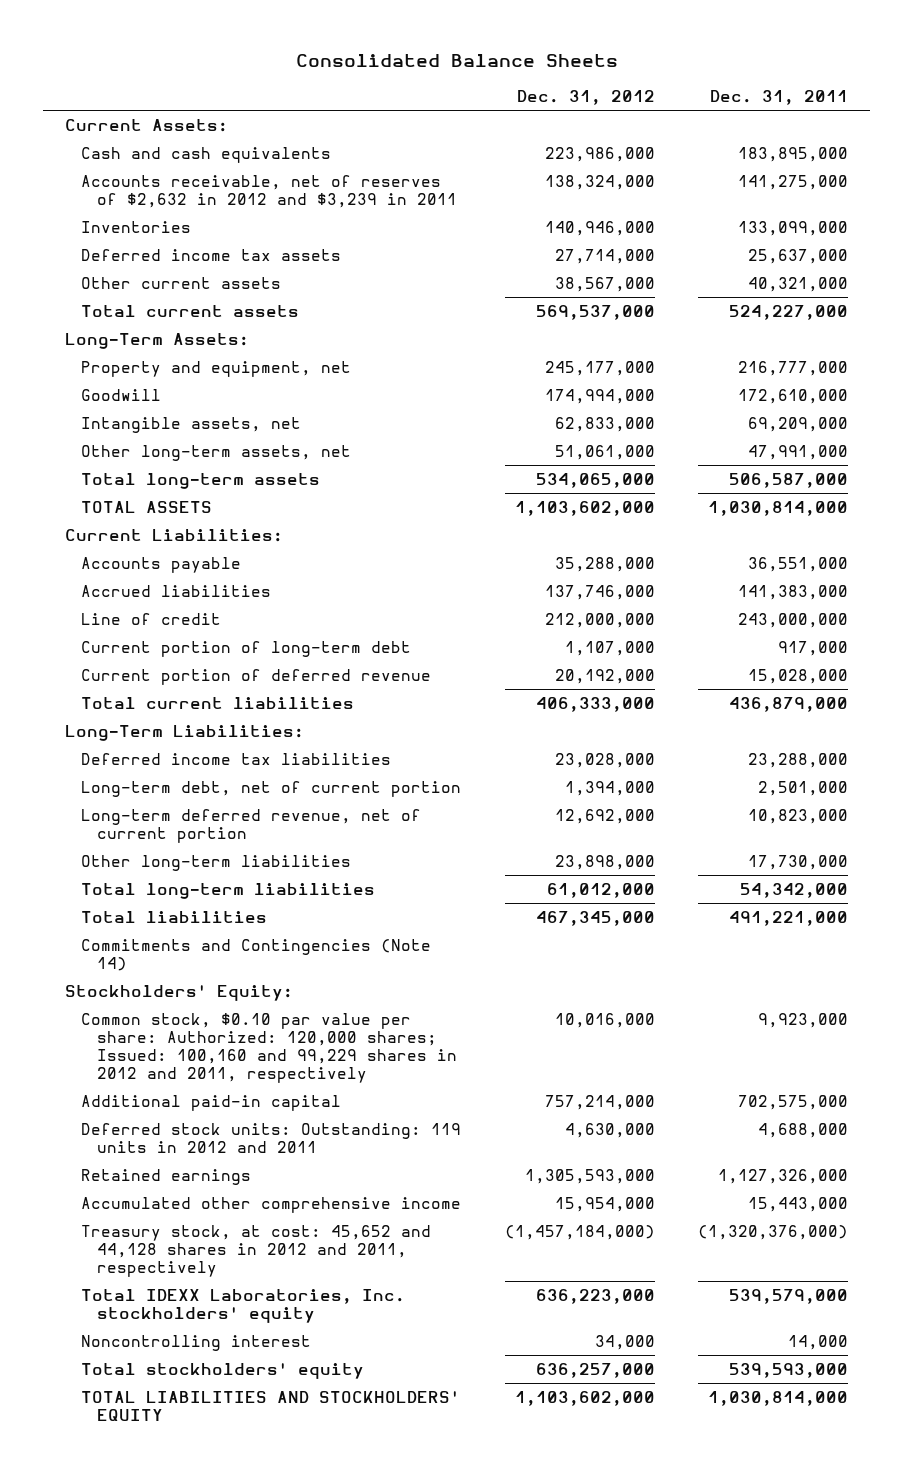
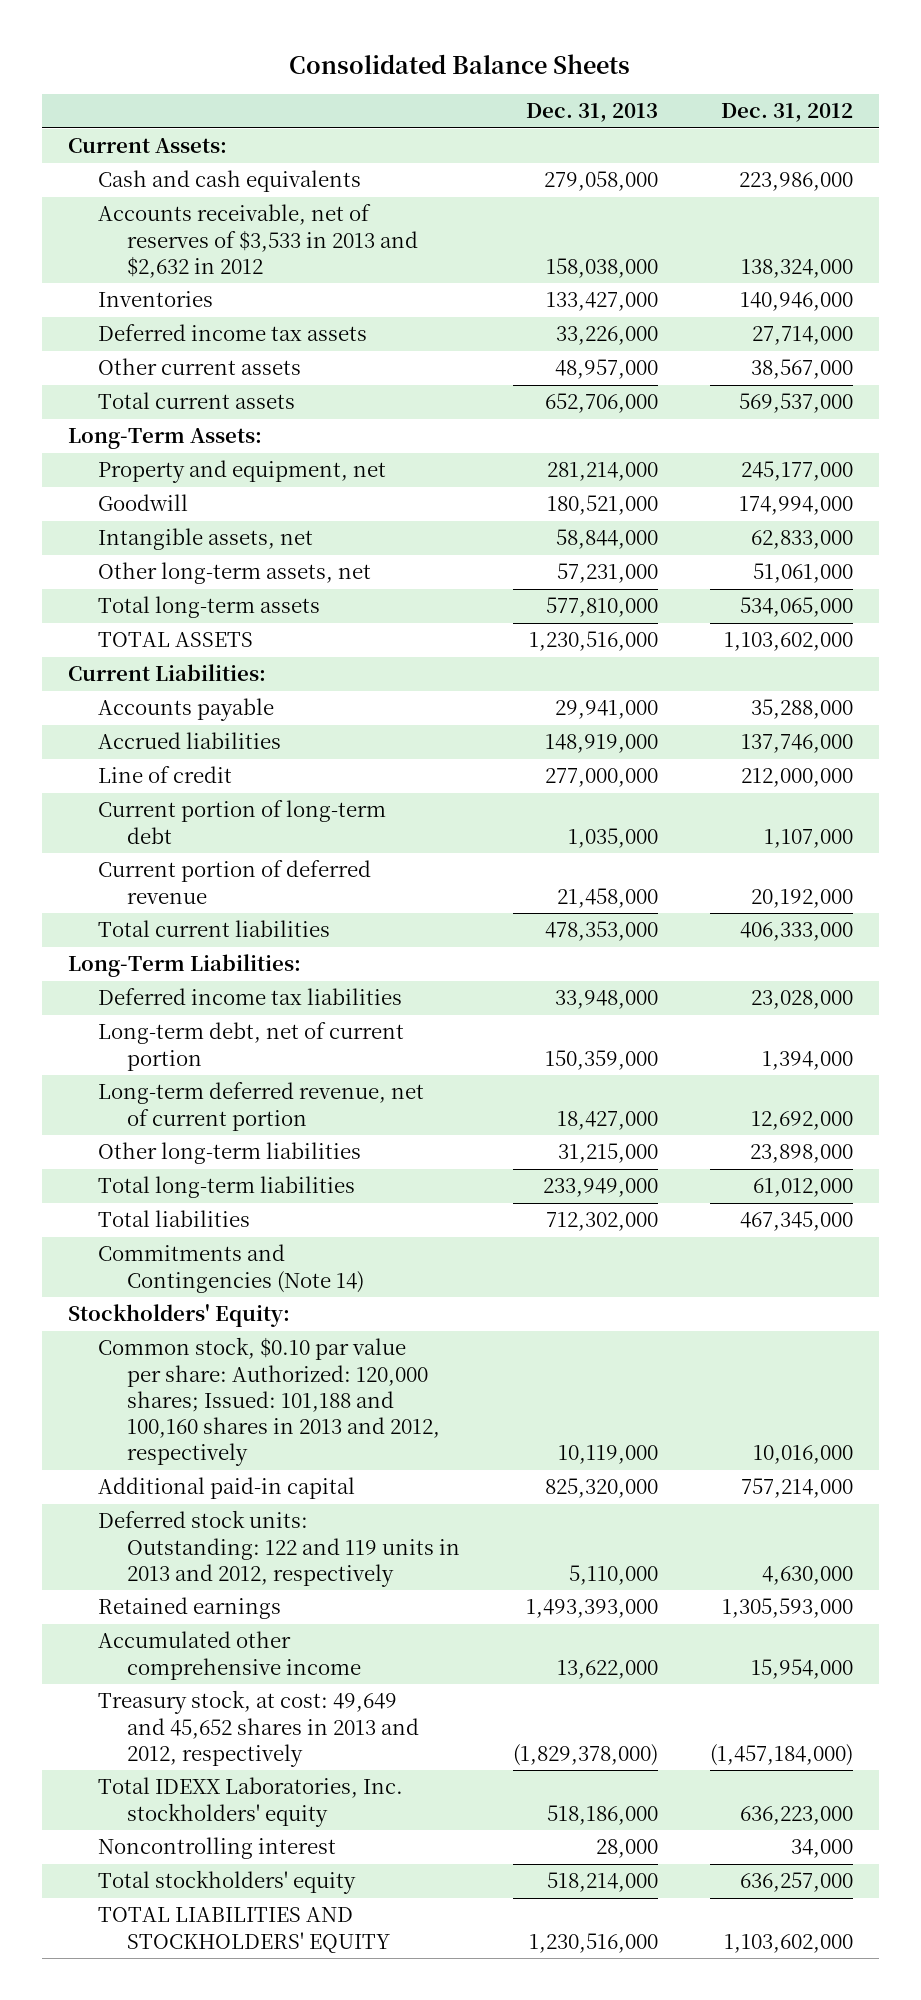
[710,90,849,106] Dec. 31, 2011 -> none
none -> [525,103,658,123] Dec. 31, 2013
[81,174,458,208] Accounts receivable, net of reserves of $2,632 in 2012 and $3,239 in 2011 -> [97,204,419,278] Accounts receivable, net of reserves of $3,533 in 2013 and $2,632 in 2012
[81,1012,458,1084] Common stock, $0.10 par value per share: Authorized: 120,000 shares; Issued: 100,160 and 99,229 shares in 2012 and 2011, respectively -> [97,1337,441,1466] Common stock, $0.10 par value per share: Authorized: 120,000 shares; Issued: 101,188 and 100,160 shares in 2013 and 2012, respectively
[81,1122,462,1153] Deferred stock units: Outstanding: 119 units in 2012 and 2011 -> [97,1510,461,1587] Deferred stock units: Outstanding: 122 and 119 units in 2013 and 2012, respectively
[81,1224,432,1278] Treasury stock, at cost: 45,652 and 44,128 shares in 2012 and 2011, respectively -> [97,1690,420,1767] Treasury stock, at cost: 49,649 and 45,652 shares in 2013 and 2012, respectively

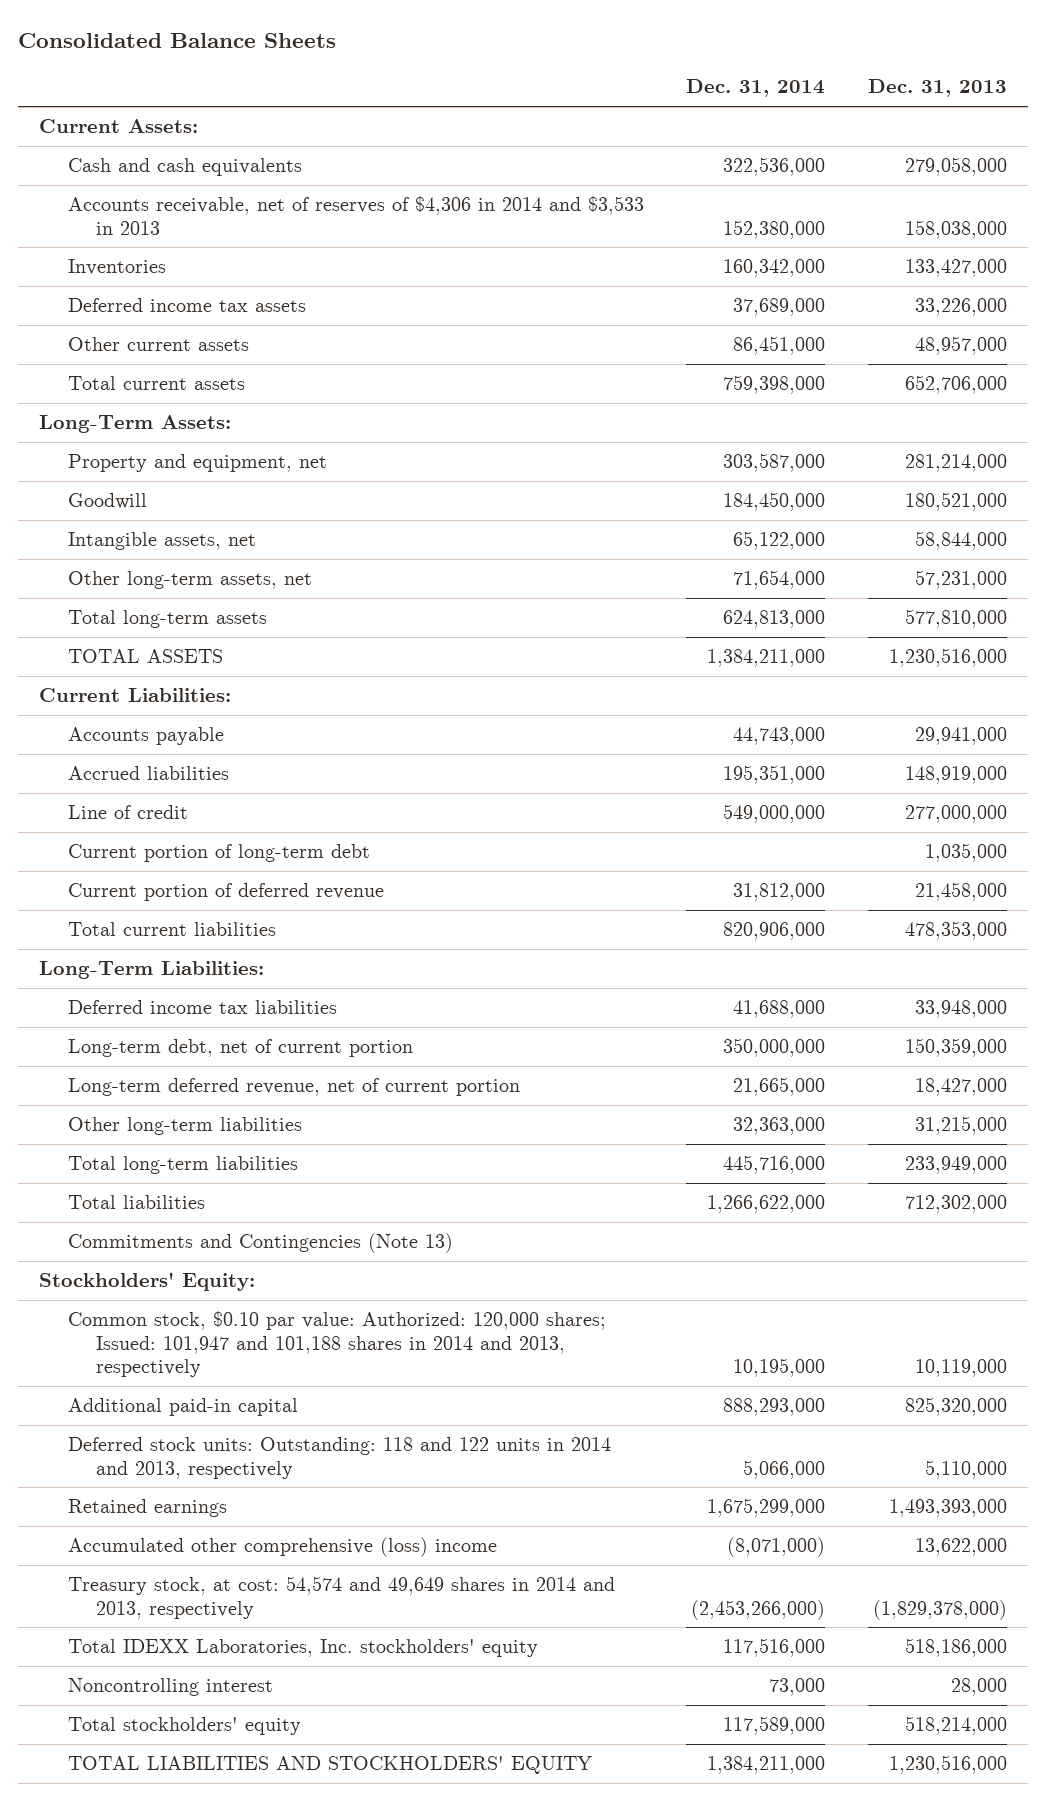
[720,103,853,123] Dec. 31, 2012 -> none
none -> [686,79,826,98] Dec. 31, 2014
[97,204,419,278] Accounts receivable, net of reserves of $3,533 in 2013 and $2,632 in 2012 -> [67,196,644,235] Accounts receivable, net of reserves of $4,306 in 2014 and $3,533 in 2013
[97,1244,365,1293] Commitments and Contingencies (Note 14) -> [67,1233,453,1254] Commitments and Contingencies (Note 13)
[97,1337,441,1466] Common stock, $0.10 par value per share: Authorized: 120,000 shares; Issued: 101,188 and 100,160 shares in 2013 and 2012, respectively -> [67,1311,606,1378] Common stock, $0.10 par value: Authorized: 120,000 shares; Issued: 101,947 and 101,188 shares in 2014 and 2013, respectively
[97,1510,461,1587] Deferred stock units: Outstanding: 122 and 119 units in 2013 and 2012, respectively -> [67,1437,611,1479] Deferred stock units: Outstanding: 118 and 122 units in 2014 and 2013, respectively
[97,1631,362,1680] Accumulated other comprehensive income -> [67,1537,497,1558] Accumulated other comprehensive (loss) income
[97,1690,420,1767] Treasury stock, at cost: 49,649 and 45,652 shares in 2013 and 2012, respectively -> [67,1576,615,1619] Treasury stock, at cost: 54,574 and 49,649 shares in 2014 and 2013, respectively

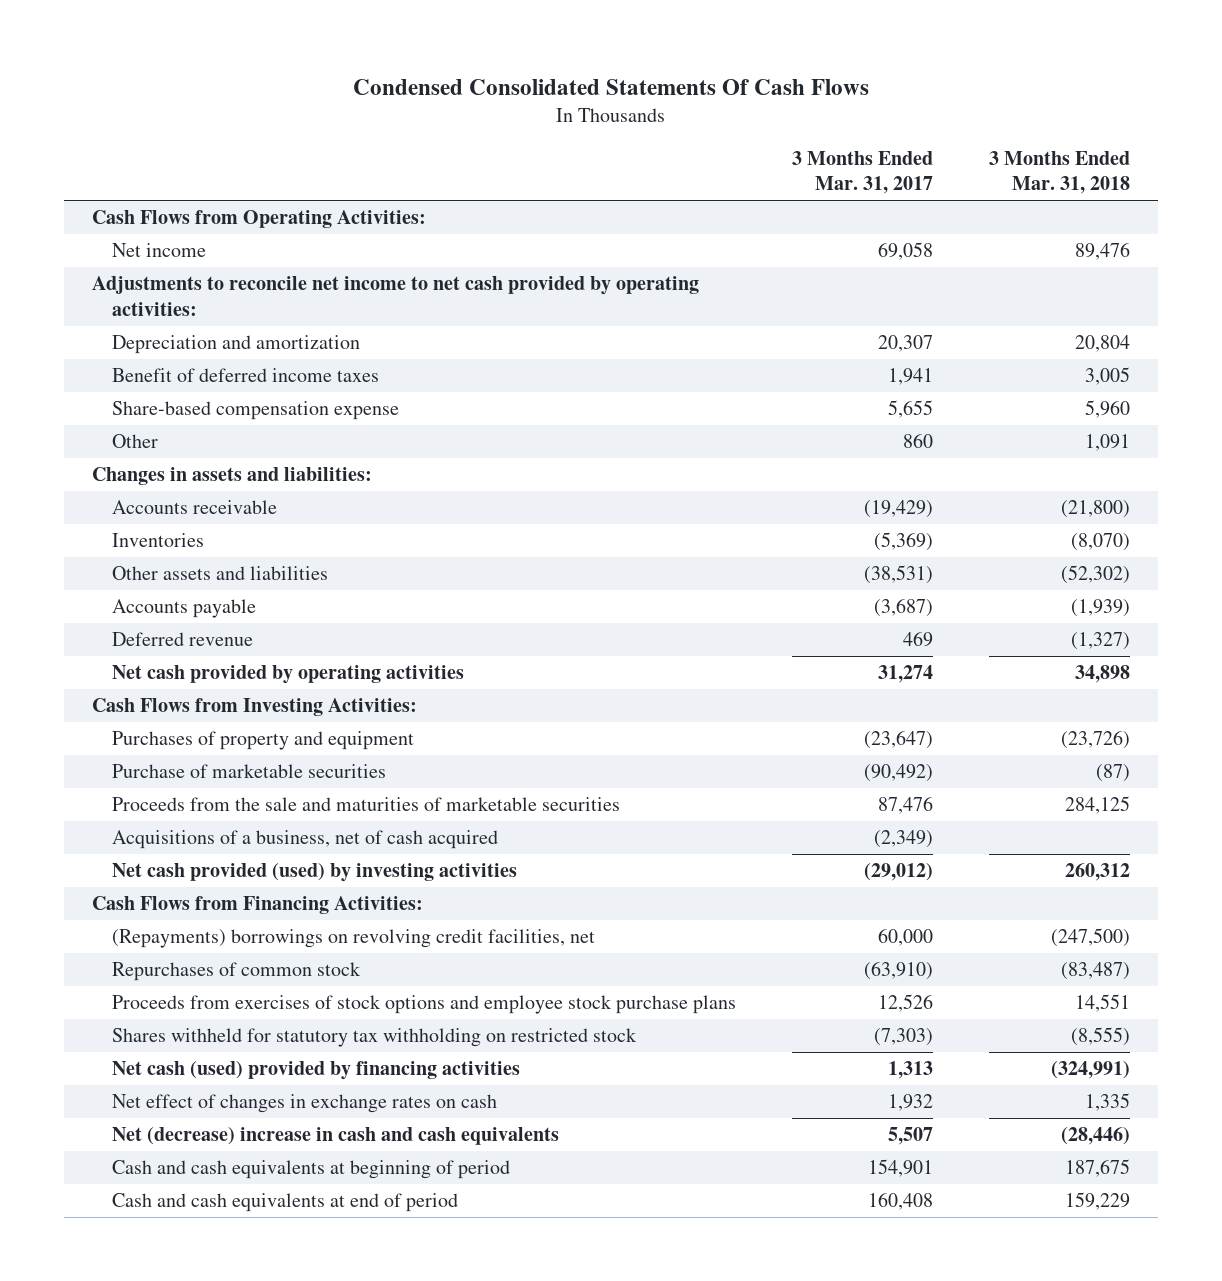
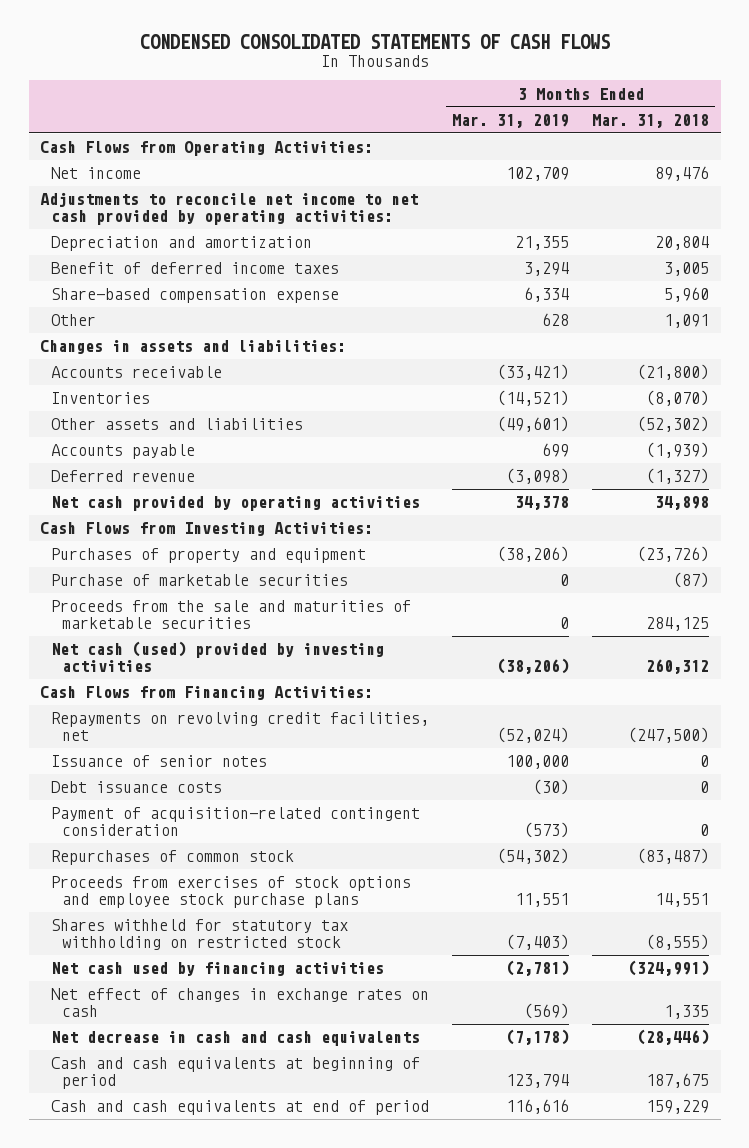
[353,78,870,95] Condensed Consolidated Statements Of Cash Flows -> [139,34,610,50] CONDENSED CONSOLIDATED STATEMENTS OF CASH FLOWS
[792,150,934,195] 3 Months Ended Mar. 31, 2017 -> none
none -> [452,113,570,128] Mar. 31, 2019
[112,830,499,850] Acquisitions of a business, net of cash acquired -> none
[112,863,518,883] Net cash provided (used) by investing activities -> [51,641,385,673] Net cash (used) provided by investing activities
[112,929,596,949] (Repayments) borrowings on revolving credit facilities, net -> [51,712,430,742] Repayments on revolving credit facilities, net
none -> [51,755,268,768] Issuance of senior notes
none -> [51,781,223,794] Debt issuance costs
none -> [51,807,421,837] Payment of acquisition-related contingent consideration
[112,1061,521,1081] Net cash (used) provided by financing activities -> [51,962,385,977] Net cash used by financing activities
[112,1127,560,1146] Net (decrease) increase in cash and cash equivalents -> [51,1031,421,1047] Net decrease in cash and cash equivalents

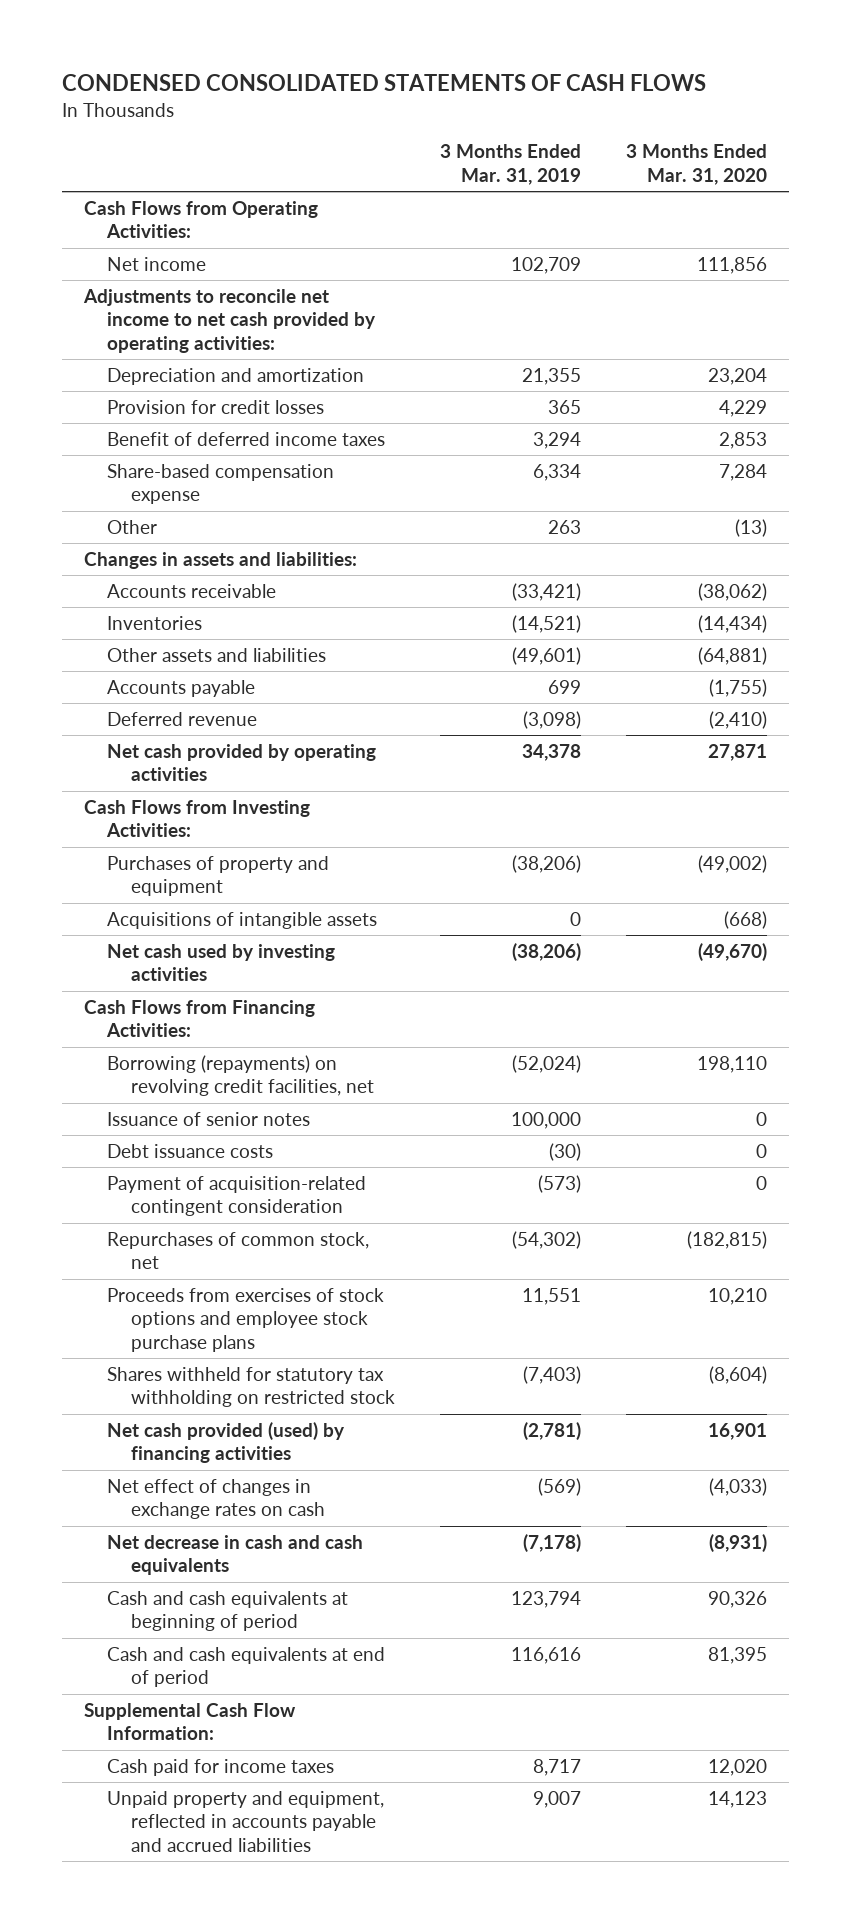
[592,113,710,128] Mar. 31, 2018 -> none
none -> [625,144,767,185] 3 Months Ended Mar. 31, 2020
none -> [107,400,325,415] Provision for credit losses
[542,313,570,327] 628 -> [547,520,581,535] 263
[51,574,349,587] Purchase of marketable securities -> none
[51,600,412,630] Proceeds from the sale and maturities of marketable securities -> none
none -> [107,912,378,930] Acquisitions of intangible assets
[51,641,385,673] Net cash (used) provided by investing activities -> [107,944,336,982] Net cash used by investing activities
[51,712,430,742] Repayments on revolving credit facilities, net -> [107,1055,374,1097] Borrowing (repayments) on revolving credit facilities, net
[51,850,295,866] Repurchases of common stock -> [107,1232,370,1270] Repurchases of common stock, net
[51,962,385,977] Net cash used by financing activities -> [107,1422,346,1464] Net cash provided (used) by financing activities
none -> [84,1703,297,1741] Supplemental Cash Flow Information:
none -> [107,1759,335,1777] Cash paid for income taxes
none -> [107,1791,385,1852] Unpaid property and equipment, reflected in accounts payable and accrued liabilities

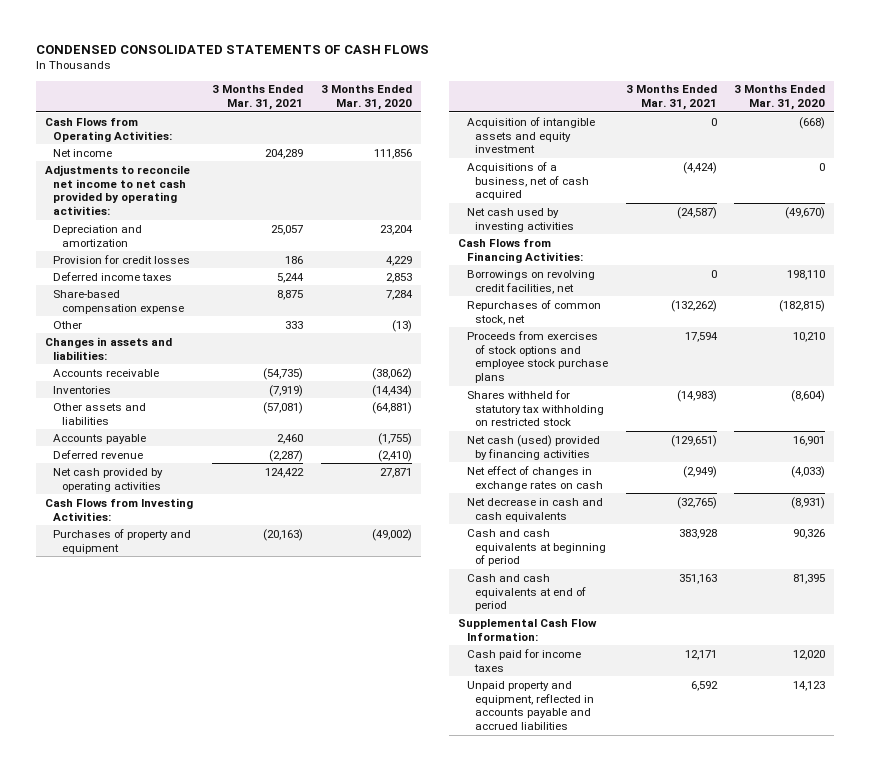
[439,144,581,185] 3 Months Ended Mar. 31, 2019 -> none
none -> [212,85,304,111] 3 Months Ended Mar. 31, 2021
[107,432,386,447] Benefit of deferred income taxes -> [53,271,173,281] Deferred income taxes
[107,912,378,930] Acquisitions of intangible assets -> [466,116,595,154] Acquisition of intangible assets and equity investment
none -> [466,161,590,201] Acquisitions of a business, net of cash acquired
[107,1112,311,1127] Issuance of senior notes -> none
[107,1144,274,1159] Debt issuance costs -> none
[107,1176,367,1217] Payment of acquisition-related contingent consideration -> none
[107,1055,374,1097] Borrowing (repayments) on revolving credit facilities, net -> [466,269,595,294] Borrowings on revolving credit facilities, net
[107,1422,346,1464] Net cash provided (used) by financing activities -> [466,434,600,460] Net cash (used) provided by financing activities

